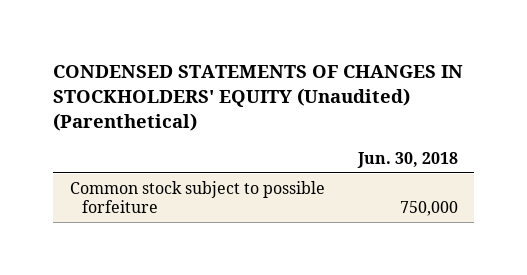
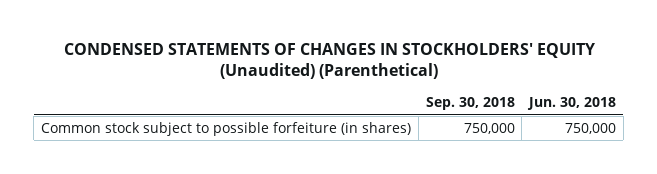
none -> [425,97,515,111] Sep. 30, 2018
[69,180,325,214] Common stock subject to possible forfeiture -> [40,122,411,137] Common stock subject to possible forfeiture (in shares)

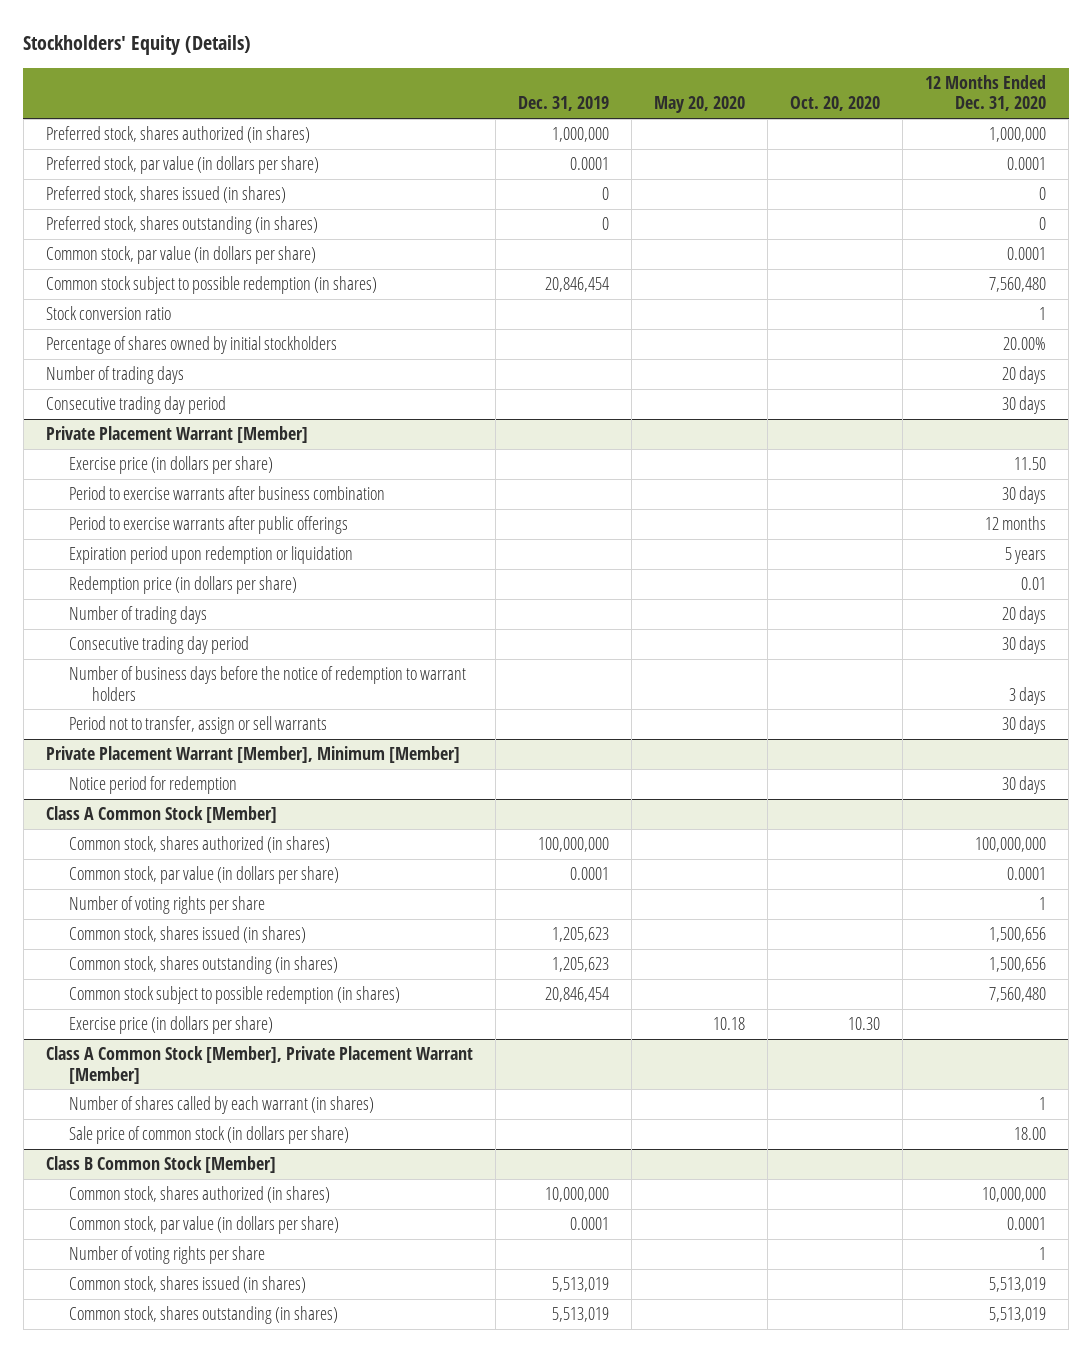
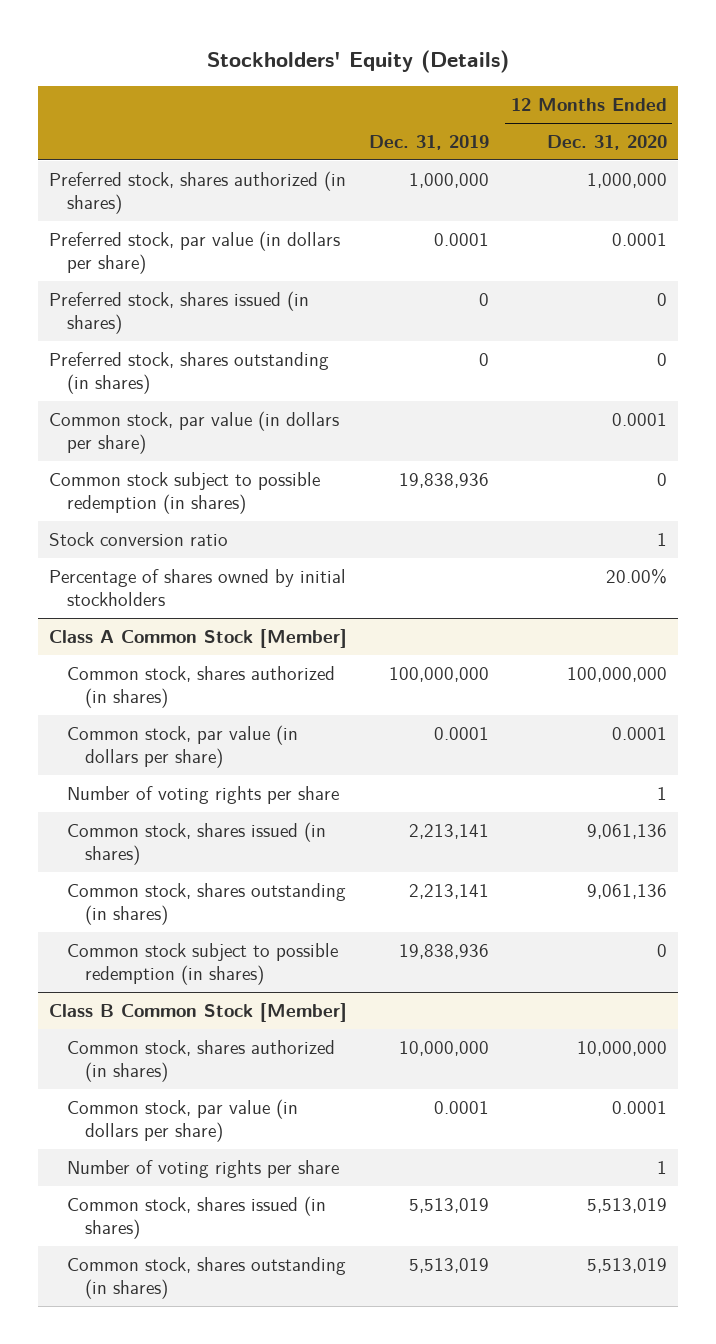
[654,96,746,114] May 20, 2020 -> none
[790,96,881,112] Oct. 20, 2020 -> none
[544,277,609,293] 20,846,454 -> [398,472,489,488] 19,838,936
[989,277,1047,293] 7,560,480 -> [656,472,667,486] 0
[45,366,184,385] Number of trading days -> none
[45,396,226,415] Consecutive trading day period -> none
[45,426,308,444] Private Placement Warrant [Member] -> none
[68,456,273,475] Exercise price (in dollars per share) -> none
[68,486,385,501] Period to exercise warrants after business combination -> none
[68,516,348,535] Period to exercise warrants after public offerings -> none
[68,546,353,565] Expiration period upon redemption or liquidation -> none
[68,576,297,595] Redemption price (in dollars per share) -> none
[68,606,207,625] Number of trading days -> none
[68,636,249,655] Consecutive trading day period -> none
[68,666,466,701] Number of business days before the notice of redemption to warrant holders -> none
[68,716,327,735] Period not to transfer, assign or sell warrants -> none
[45,746,460,764] Private Placement Warrant [Member], Minimum [Member] -> none
[68,776,237,795] Notice period for redemption -> none
[68,1016,273,1035] Exercise price (in dollars per share) -> none
[45,1046,473,1084] Class A Common Stock [Member], Private Placement Warrant [Member] -> none
[68,1096,374,1115] Number of shares called by each warrant (in shares) -> none
[68,1126,349,1145] Sale price of common stock (in dollars per share) -> none
[551,927,609,943] 1,205,623 -> [408,823,489,839] 2,213,141
[989,927,1047,943] 1,500,656 -> [586,823,667,839] 9,061,136
[551,957,609,973] 1,205,623 -> [408,883,489,899] 2,213,141
[989,957,1047,973] 1,500,656 -> [586,883,667,899] 9,061,136
[544,987,609,1003] 20,846,454 -> [398,943,489,959] 19,838,936
[989,987,1047,1003] 7,560,480 -> [656,943,667,957] 0

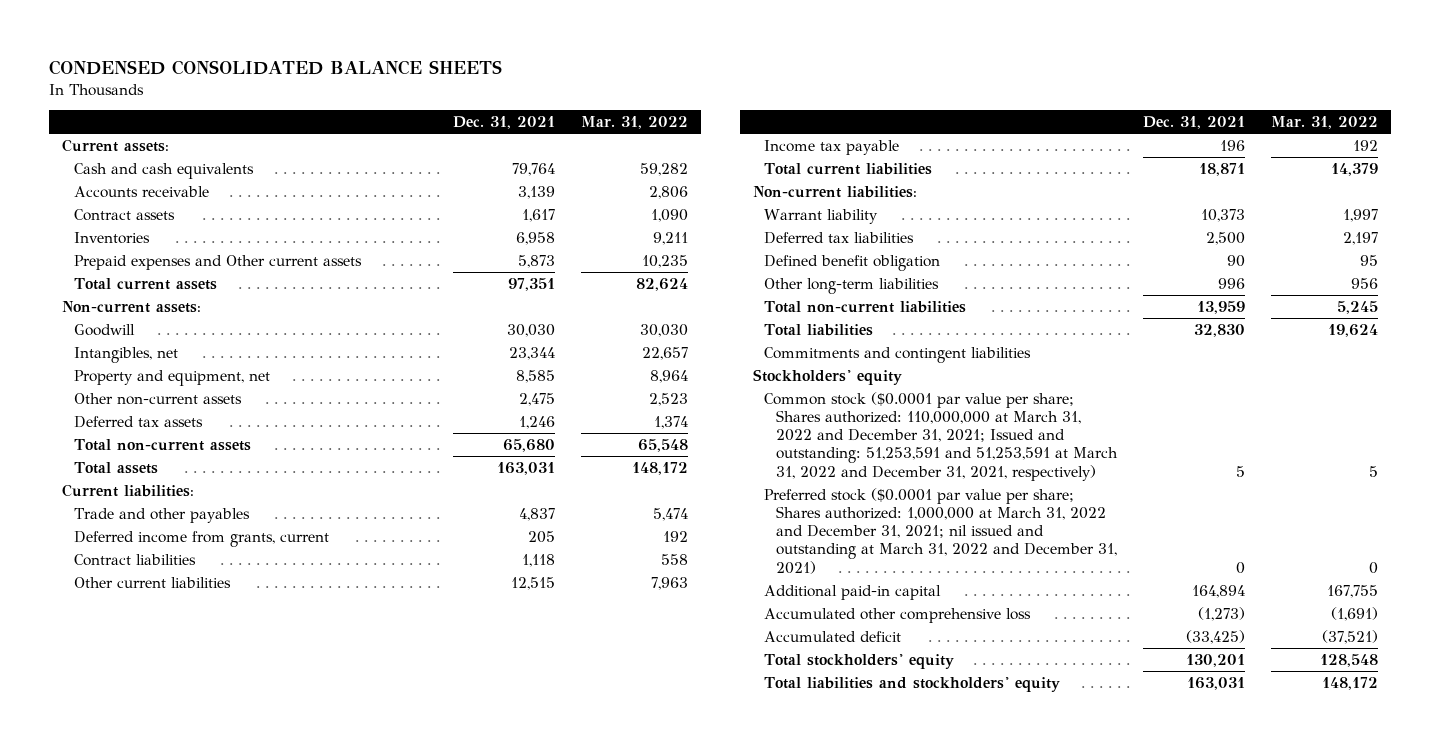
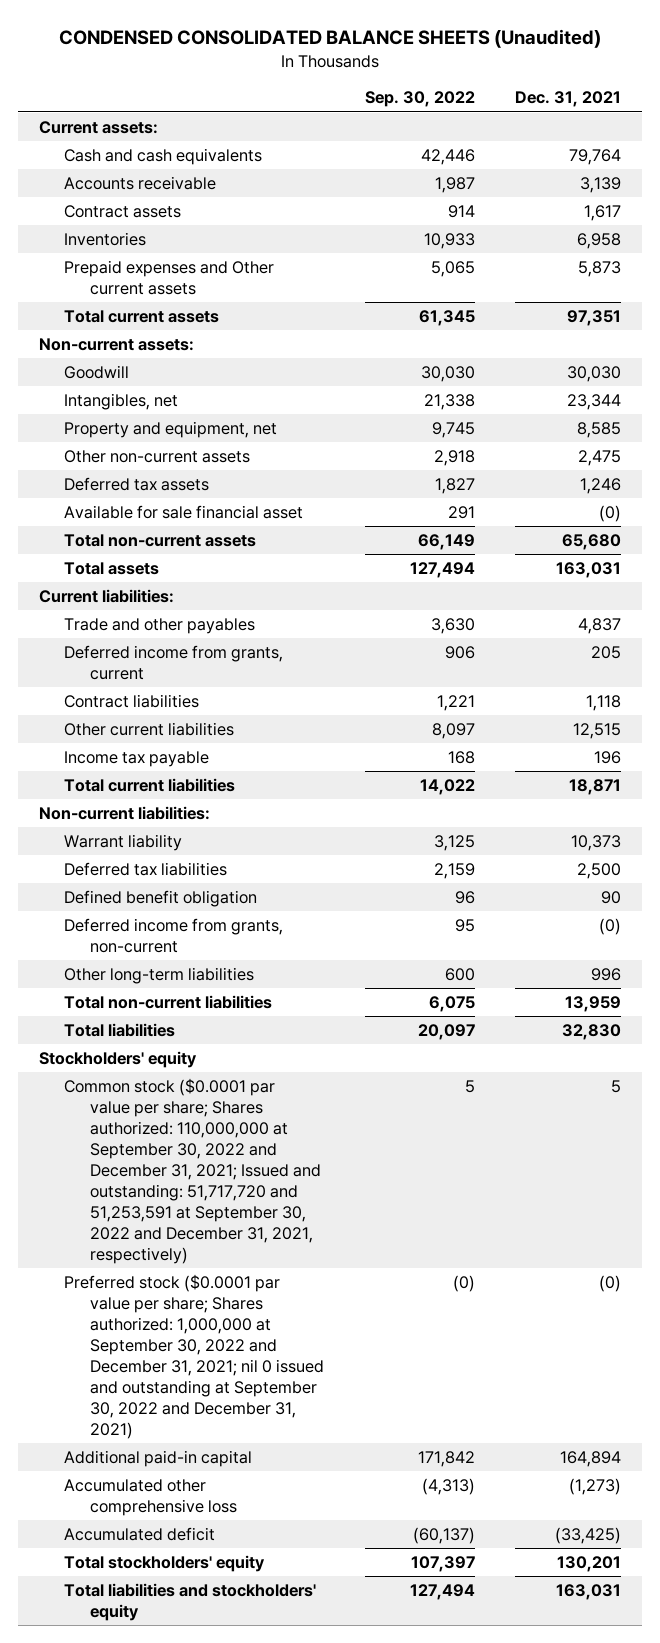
[49,59,503,75] CONDENSED CONSOLIDATED BALANCE SHEETS -> [59,29,602,49] CONDENSED CONSOLIDATED BALANCE SHEETS (Unaudited)
[580,116,688,130] Mar. 31, 2022 -> none
none -> [364,91,475,108] Sep. 30, 2022
none -> [64,504,304,519] Available for sale financial asset
none -> [64,917,284,953] Deferred income from grants, non-current
[764,346,1032,363] Commitments and contingent liabilities -> none
[764,391,1119,481] Common stock ($0.0001 par value per share; Shares authorized: 110,000,000 at March 31, 2022 and December 31, 2021; Issued and outstanding: 51,253,591 and 51,253,591 at March 31, 2022 and December 31, 2021, respectively) -> [64,1077,322,1264] Common stock ($0.0001 par value per share; Shares authorized: 110,000,000 at September 30, 2022 and December 31, 2021; Issued and outstanding: 51,717,720 and 51,253,591 at September 30, 2022 and December 31, 2021, respectively)
[764,487,1118,574] Preferred stock ($0.0001 par value per share; Shares authorized: 1,000,000 at March 31, 2022 and December 31, 2021; nil issued and outstanding at March 31, 2022 and December 31, 2021) -> [64,1273,325,1439] Preferred stock ($0.0001 par value per share; Shares authorized: 1,000,000 at September 30, 2022 and December 31, 2021; nil 0 issued and outstanding at September 30, 2022 and December 31, 2021)
[1236,561,1246,574] 0 -> [599,1274,622,1292] (0)

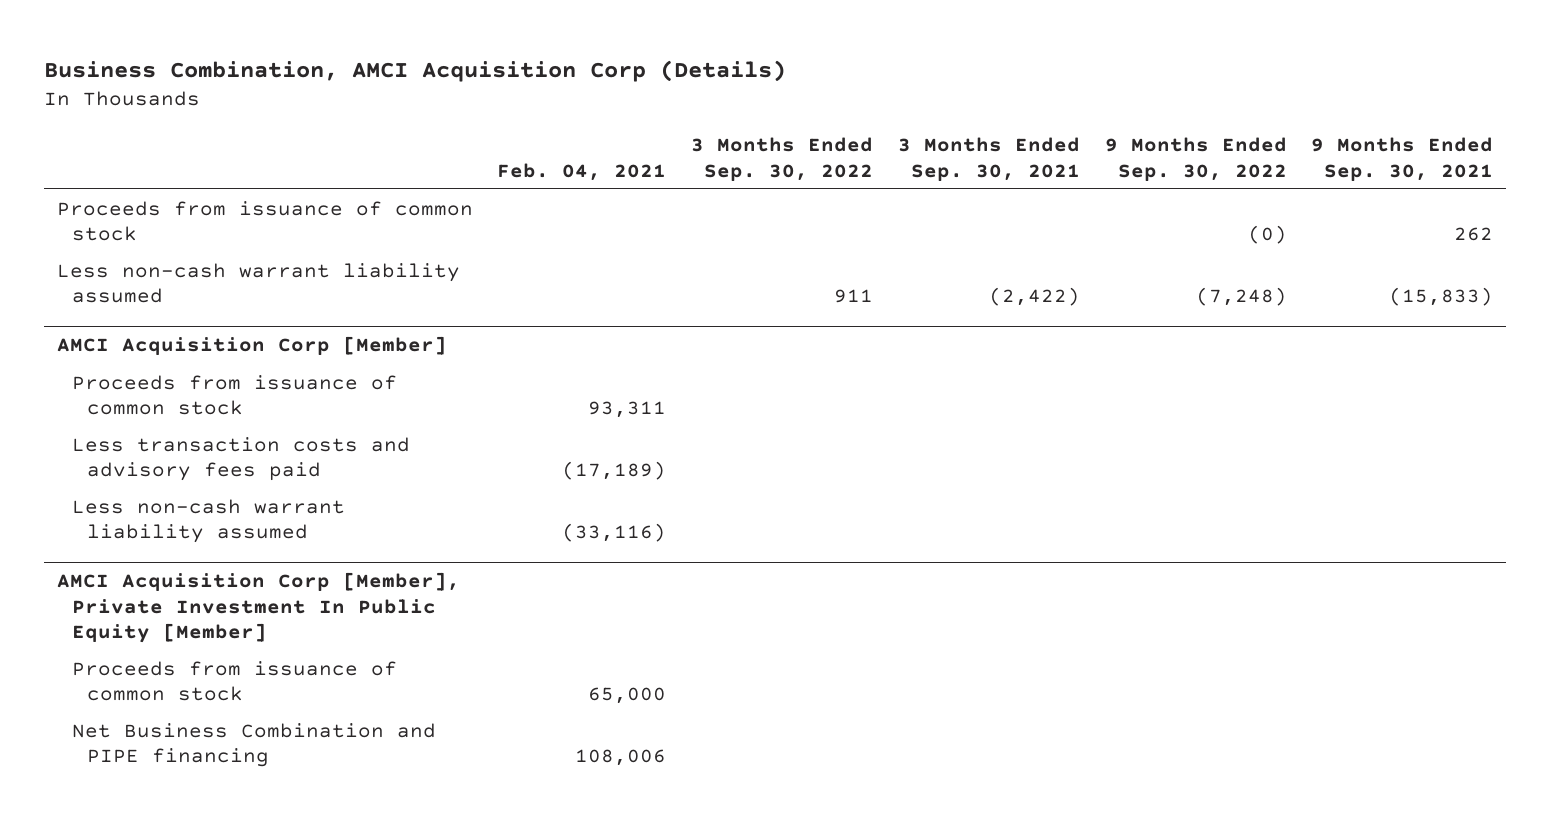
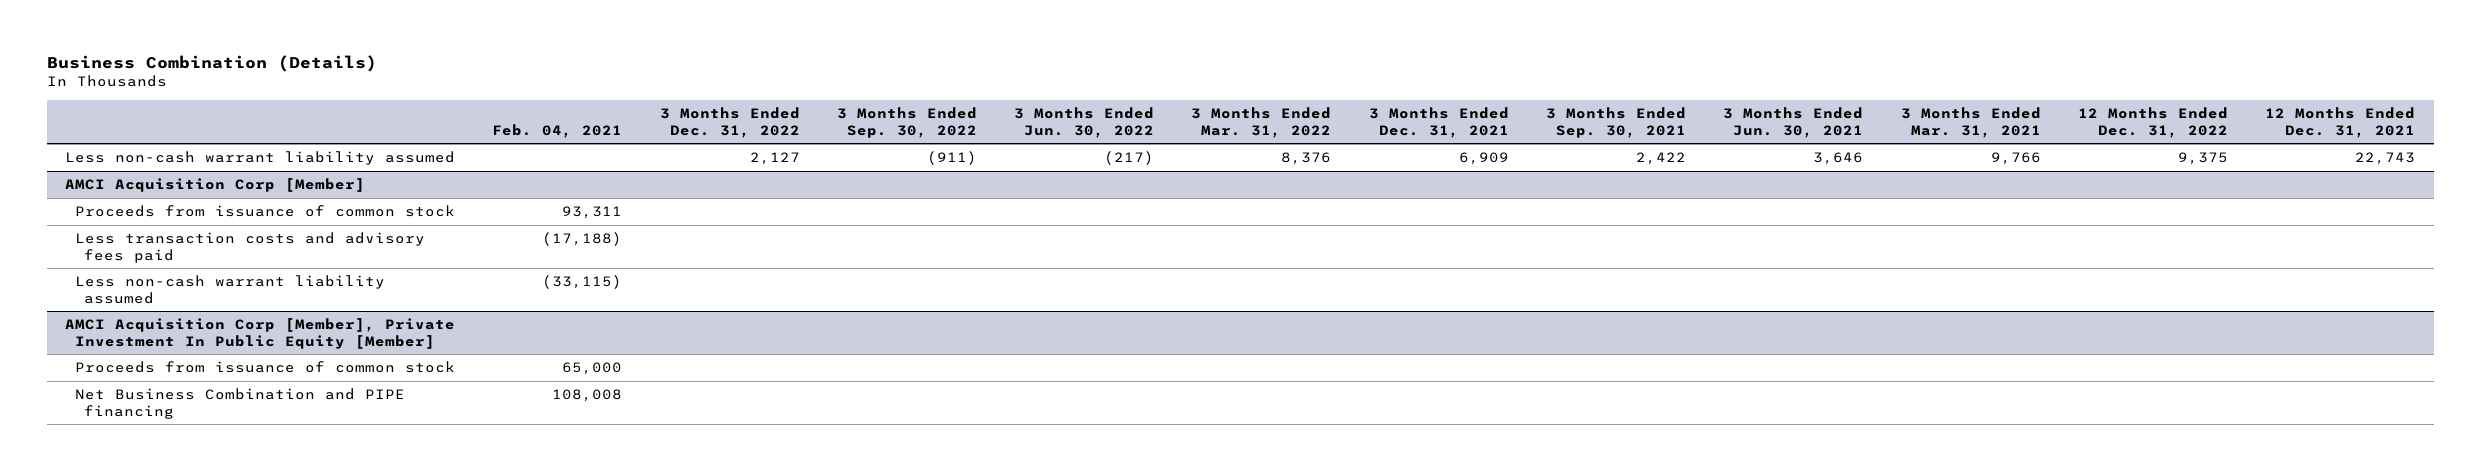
[44,60,787,83] Business Combination, AMCI Acquisition Corp (Details) -> [46,54,377,72] Business Combination (Details)
[1104,137,1287,181] 9 Months Ended Sep. 30, 2022 -> none
[1311,137,1494,181] 9 Months Ended Sep. 30, 2021 -> none
none -> [659,106,800,138] 3 Months Ended Dec. 31, 2022
none -> [1014,106,1155,138] 3 Months Ended Jun. 30, 2022
none -> [1191,106,1332,138] 3 Months Ended Mar. 31, 2022
none -> [1368,106,1509,138] 3 Months Ended Dec. 31, 2021
none -> [1723,106,1864,138] 3 Months Ended Jun. 30, 2021
none -> [1900,106,2041,138] 3 Months Ended Mar. 31, 2021
none -> [2077,106,2228,138] 12 Months Ended Dec. 31, 2022
none -> [2265,106,2416,138] 12 Months Ended Dec. 31, 2021
[56,200,473,241] Proceeds from issuance of common stock -> none
[834,288,874,303] 911 -> [926,151,977,166] (911)
[988,286,1080,306] (2,422) -> [1636,152,1687,166] 2,422
[562,460,667,480] (17,189) -> [542,232,623,247] (17,188)
[562,522,667,542] (33,116) -> [542,275,623,290] (33,115)
[575,748,667,766] 108,006 -> [552,389,623,403] 108,008

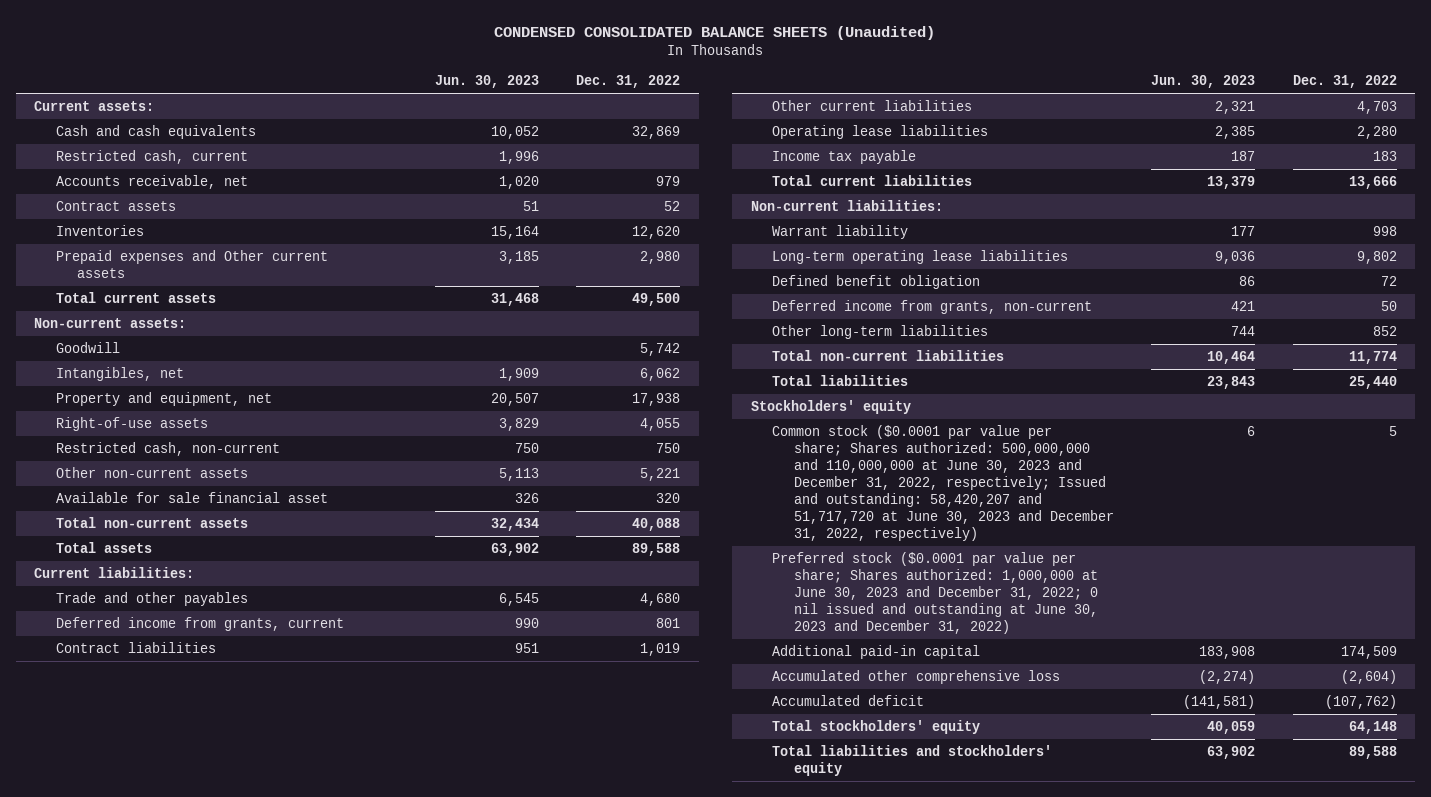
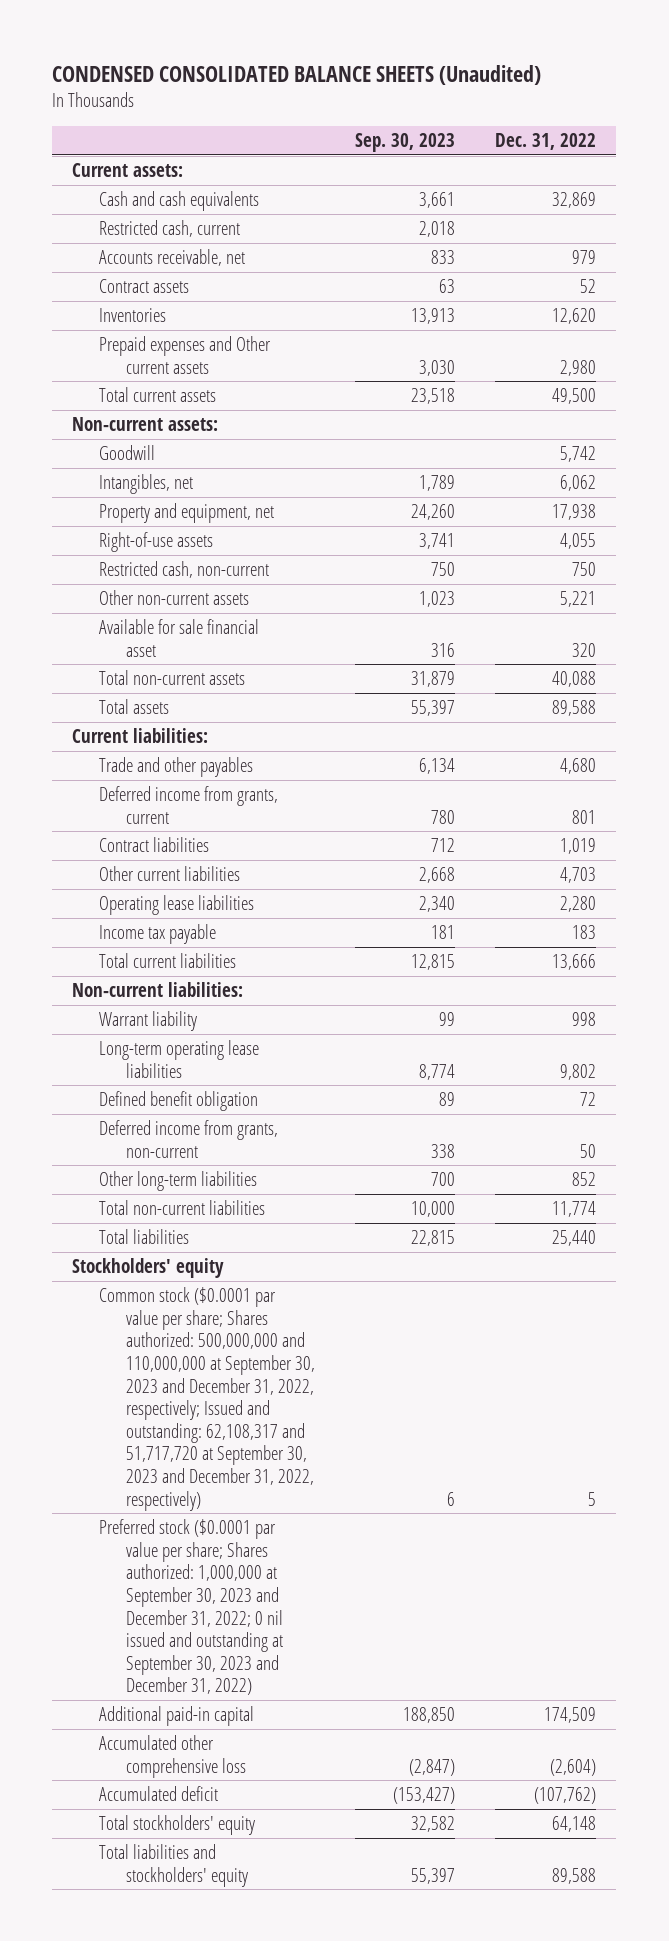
[434,75,539,89] Jun. 30, 2023 -> none
none -> [355,133,456,153] Sep. 30, 2023
[772,425,1114,541] Common stock ($0.0001 par value per share; Shares authorized: 500,000,000 and 110,000,000 at June 30, 2023 and December 31, 2022, respectively; Issued and outstanding: 58,420,207 and 51,717,720 at June 30, 2023 and December 31, 2022, respectively) -> [99,1287,316,1511] Common stock ($0.0001 par value per share; Shares authorized: 500,000,000 and 110,000,000 at September 30, 2023 and December 31, 2022, respectively; Issued and outstanding: 62,108,317 and 51,717,720 at September 30, 2023 and December 31, 2022, respectively)
[772,552,1098,634] Preferred stock ($0.0001 par value per share; Shares authorized: 1,000,000 at June 30, 2023 and December 31, 2022; 0 nil issued and outstanding at June 30, 2023 and December 31, 2022) -> [99,1519,284,1696] Preferred stock ($0.0001 par value per share; Shares authorized: 1,000,000 at September 30, 2023 and December 31, 2022; 0 nil issued and outstanding at September 30, 2023 and December 31, 2022)

